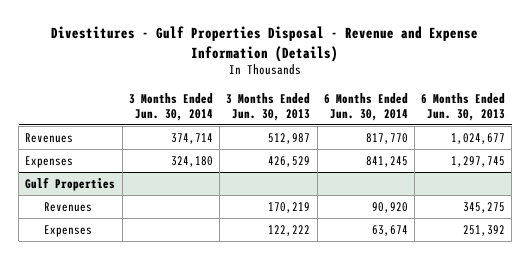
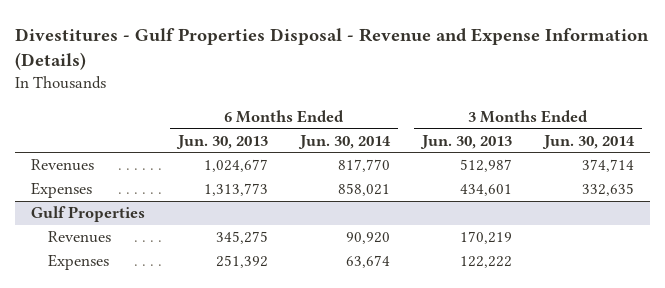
[170,156,213,168] 324,180 -> [581,183,634,197] 332,635
[268,156,311,168] 426,529 -> [459,184,512,197] 434,601
[365,156,408,168] 841,245 -> [337,183,390,197] 858,021
[451,156,506,168] 1,297,745 -> [203,183,268,197] 1,313,773

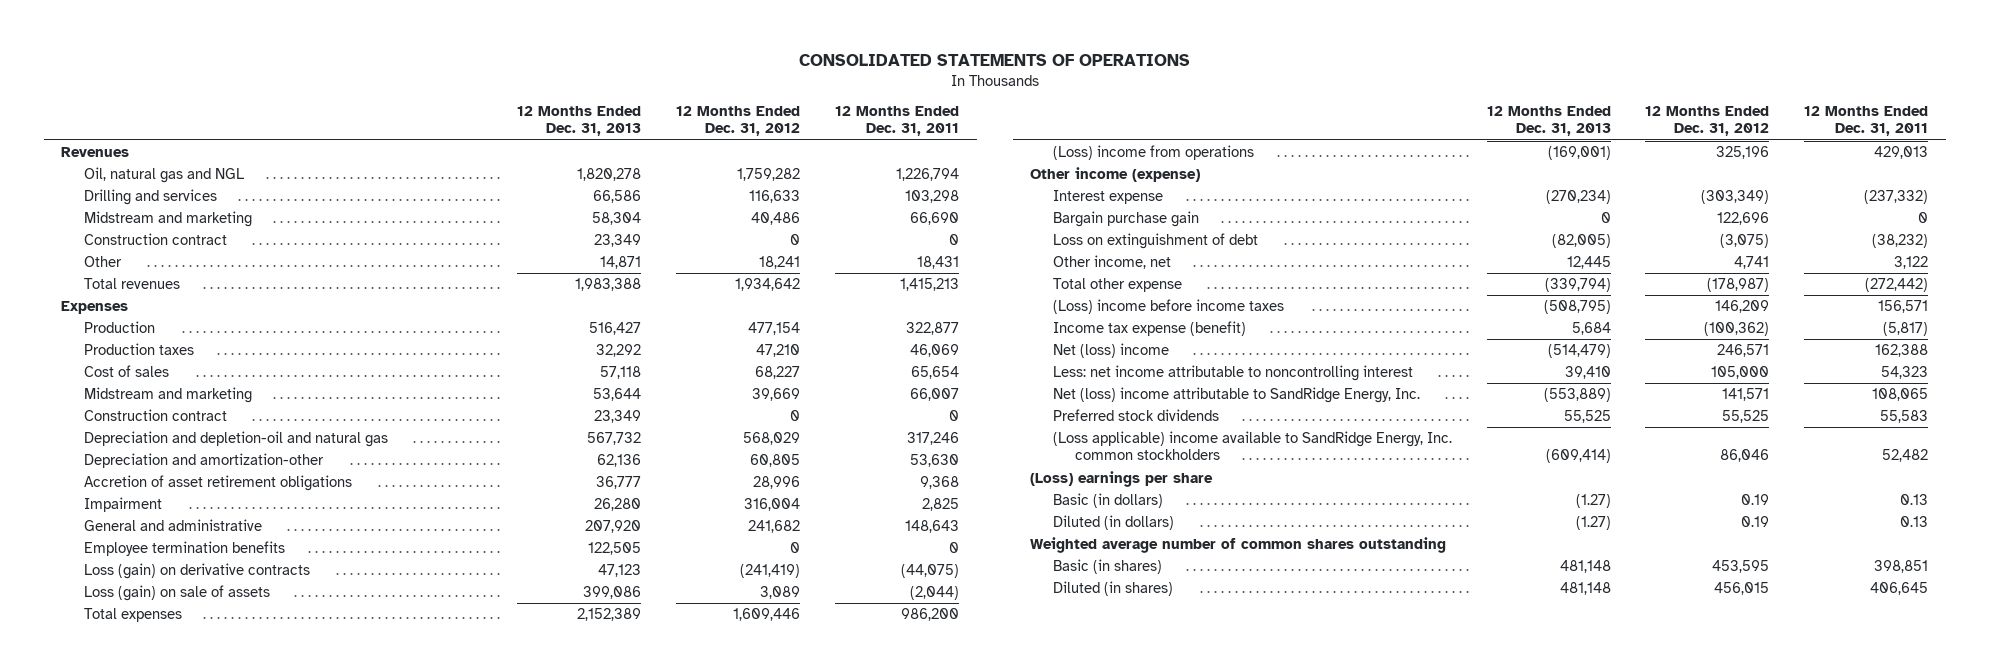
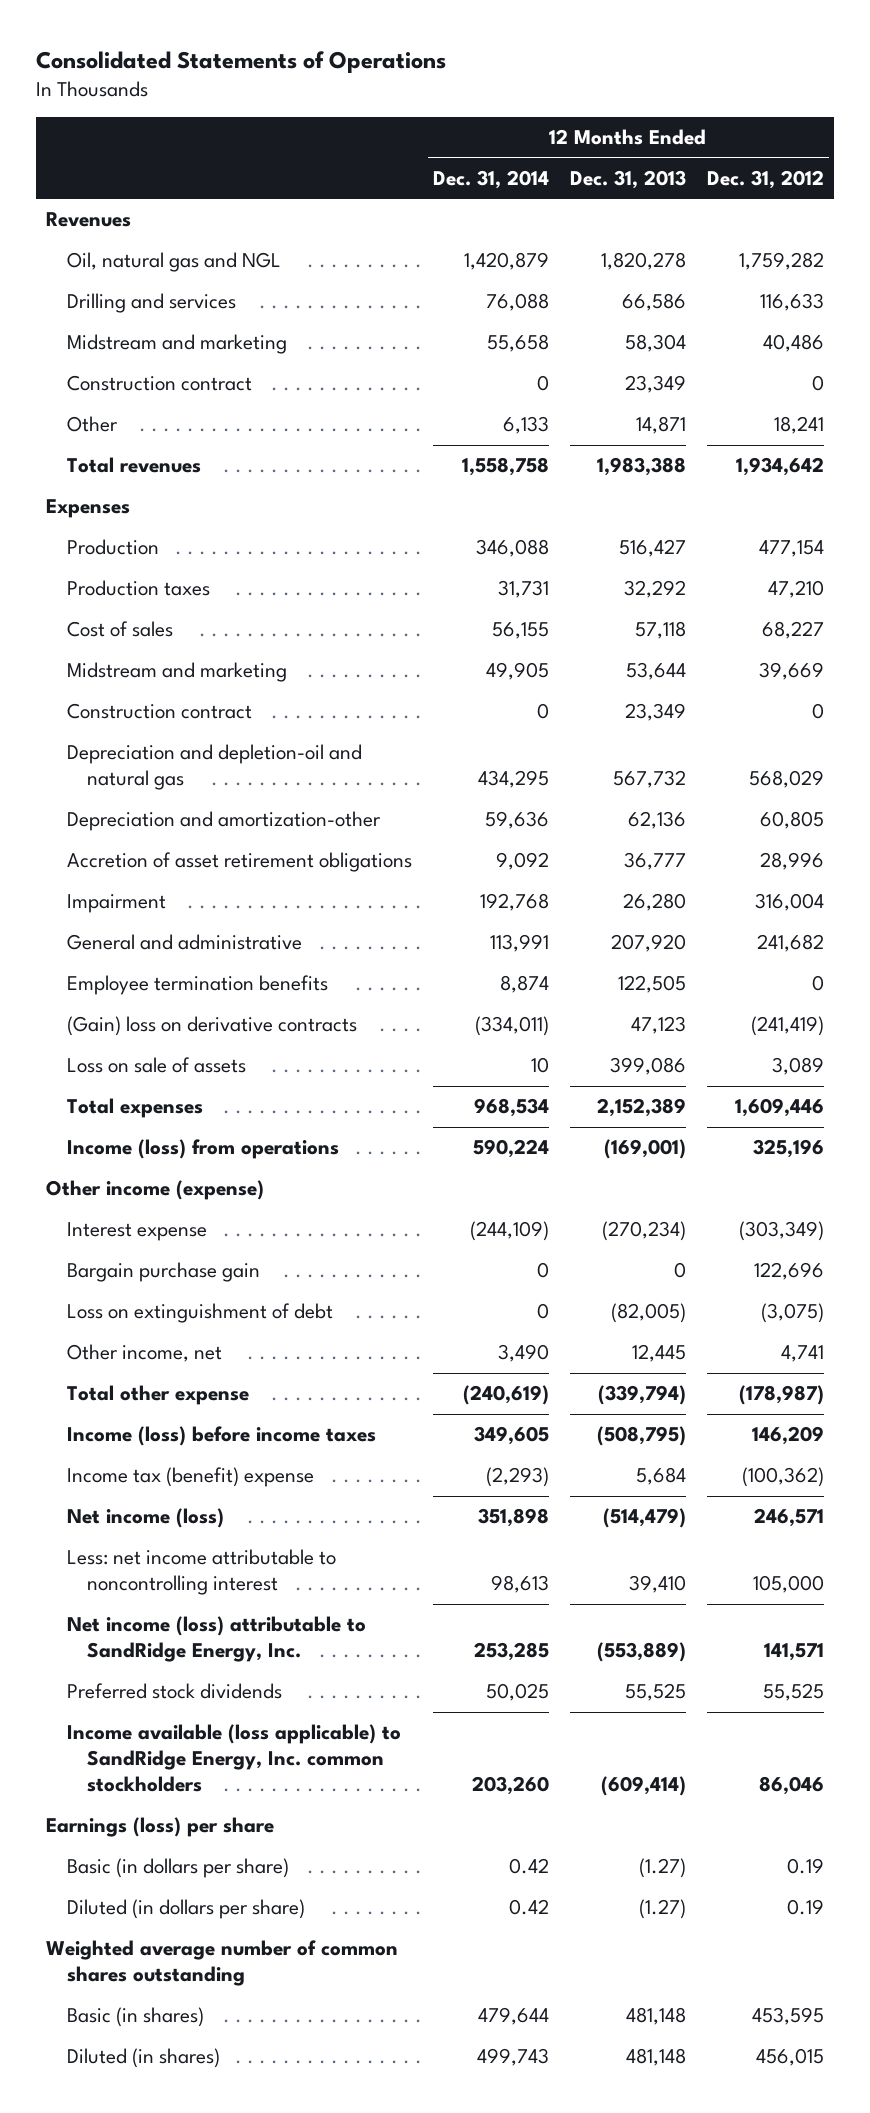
[798,54,1190,67] CONSOLIDATED STATEMENTS OF OPERATIONS -> [35,51,446,74] Consolidated Statements of Operations
[835,106,960,137] 12 Months Ended Dec. 31, 2011 -> none
none -> [432,169,549,189] Dec. 31, 2014
[83,563,310,580] Loss (gain) on derivative contracts -> [66,1016,357,1037] (Gain) loss on derivative contracts
[83,585,270,602] Loss (gain) on sale of assets -> [66,1057,246,1074] Loss on sale of assets
[1052,145,1254,161] (Loss) income from operations -> [66,1139,339,1160] Income (loss) from operations
[1052,299,1284,315] (Loss) income before income taxes -> [66,1426,376,1447] Income (loss) before income taxes
[1052,321,1246,337] Income tax expense (benefit) -> [66,1467,314,1488] Income tax (benefit) expense
[1052,343,1169,359] Net (loss) income -> [66,1508,224,1529] Net income (loss)
[1052,387,1420,404] Net (loss) income attributable to SandRidge Energy, Inc. -> [66,1616,366,1663] Net income (loss) attributable to SandRidge Energy, Inc.
[1052,431,1452,461] (Loss applicable) income available to SandRidge Energy, Inc. common stockholders -> [66,1724,401,1793] Income available (loss applicable) to SandRidge Energy, Inc. common stockholders
[1030,471,1214,488] (Loss) earnings per share -> [46,1817,275,1838] Earnings (loss) per share
[1052,493,1163,509] Basic (in dollars) -> [66,1858,289,1879] Basic (in dollars per share)
[1052,515,1174,531] Diluted (in dollars) -> [66,1899,305,1920] Diluted (in dollars per share)

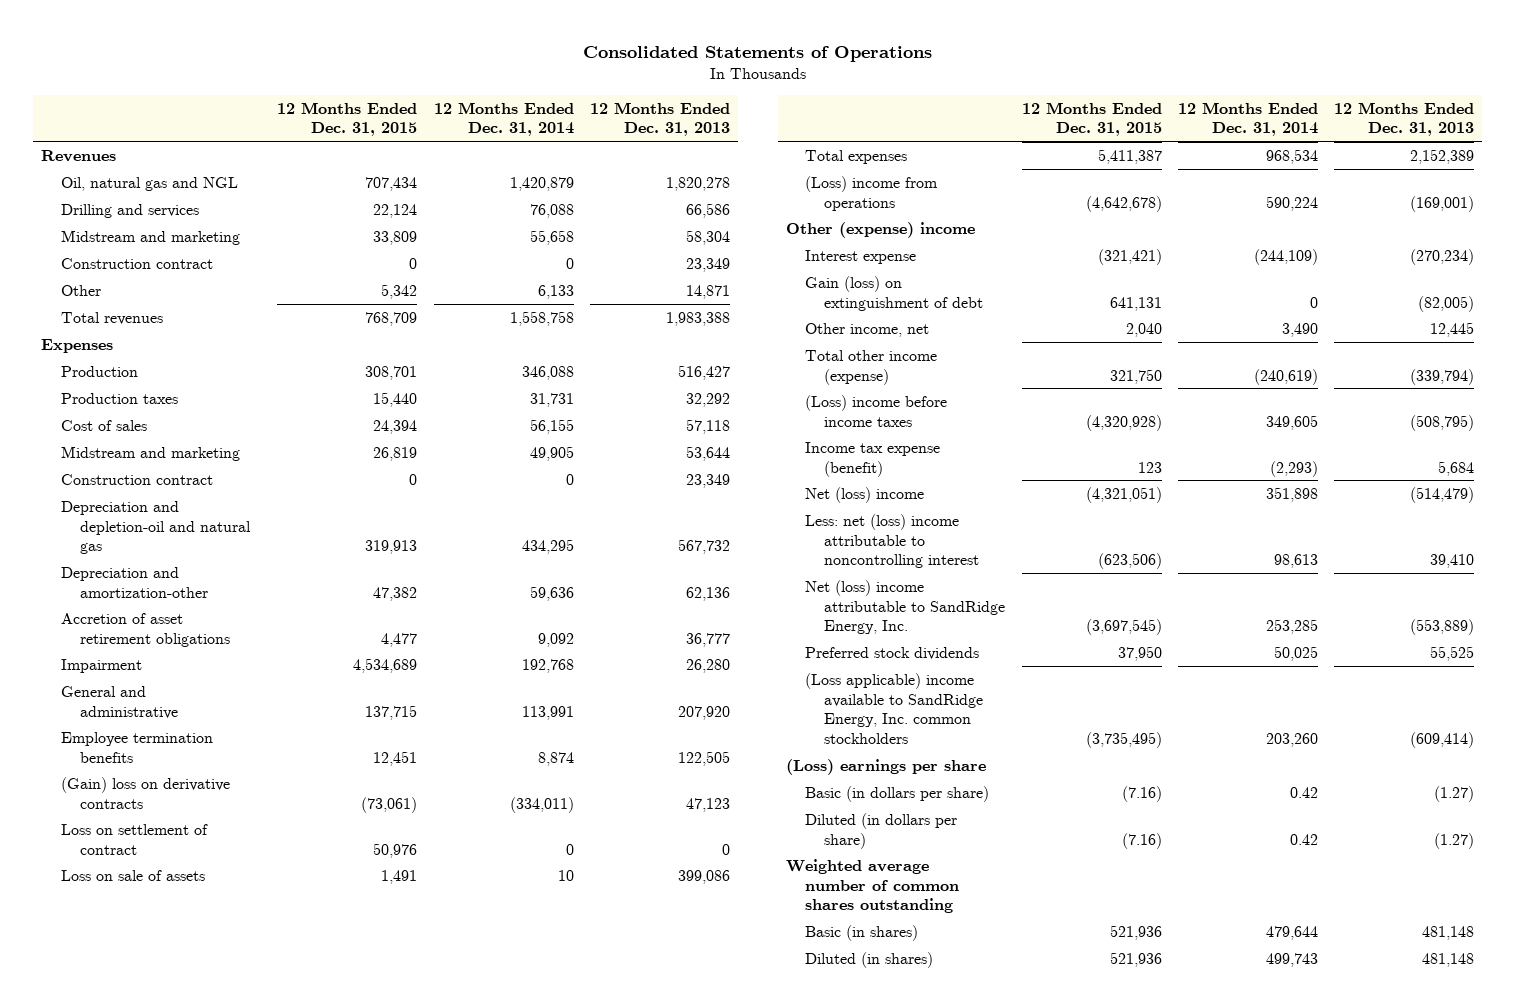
[706,169,824,189] Dec. 31, 2012 -> none
none -> [277,101,418,137] 12 Months Ended Dec. 31, 2015
none -> [60,823,208,855] Loss on settlement of contract
[66,1139,339,1160] Income (loss) from operations -> [805,175,939,211] (Loss) income from operations
[46,1180,265,1201] Other income (expense) -> [785,221,975,238] Other (expense) income
[66,1262,260,1283] Bargain purchase gain -> none
[66,1303,333,1324] Loss on extinguishment of debt -> [805,275,984,311] Gain (loss) on extinguishment of debt
[66,1385,249,1406] Total other expense -> [805,349,938,385] Total other income (expense)
[66,1426,376,1447] Income (loss) before income taxes -> [805,394,948,427] (Loss) income before income taxes
[66,1467,314,1488] Income tax (benefit) expense -> [805,441,941,477] Income tax expense (benefit)
[66,1508,224,1529] Net income (loss) -> [805,486,925,503] Net (loss) income
[66,1549,336,1596] Less: net income attributable to noncontrolling interest -> [805,513,980,569] Less: net (loss) income attributable to noncontrolling interest
[66,1616,366,1663] Net income (loss) attributable to SandRidge Energy, Inc. -> [805,579,1006,635] Net (loss) income attributable to SandRidge Energy, Inc.
[66,1724,401,1793] Income available (loss applicable) to SandRidge Energy, Inc. common stockholders -> [805,672,984,745] (Loss applicable) income available to SandRidge Energy, Inc. common stockholders
[46,1817,275,1838] Earnings (loss) per share -> [785,758,986,775] (Loss) earnings per share

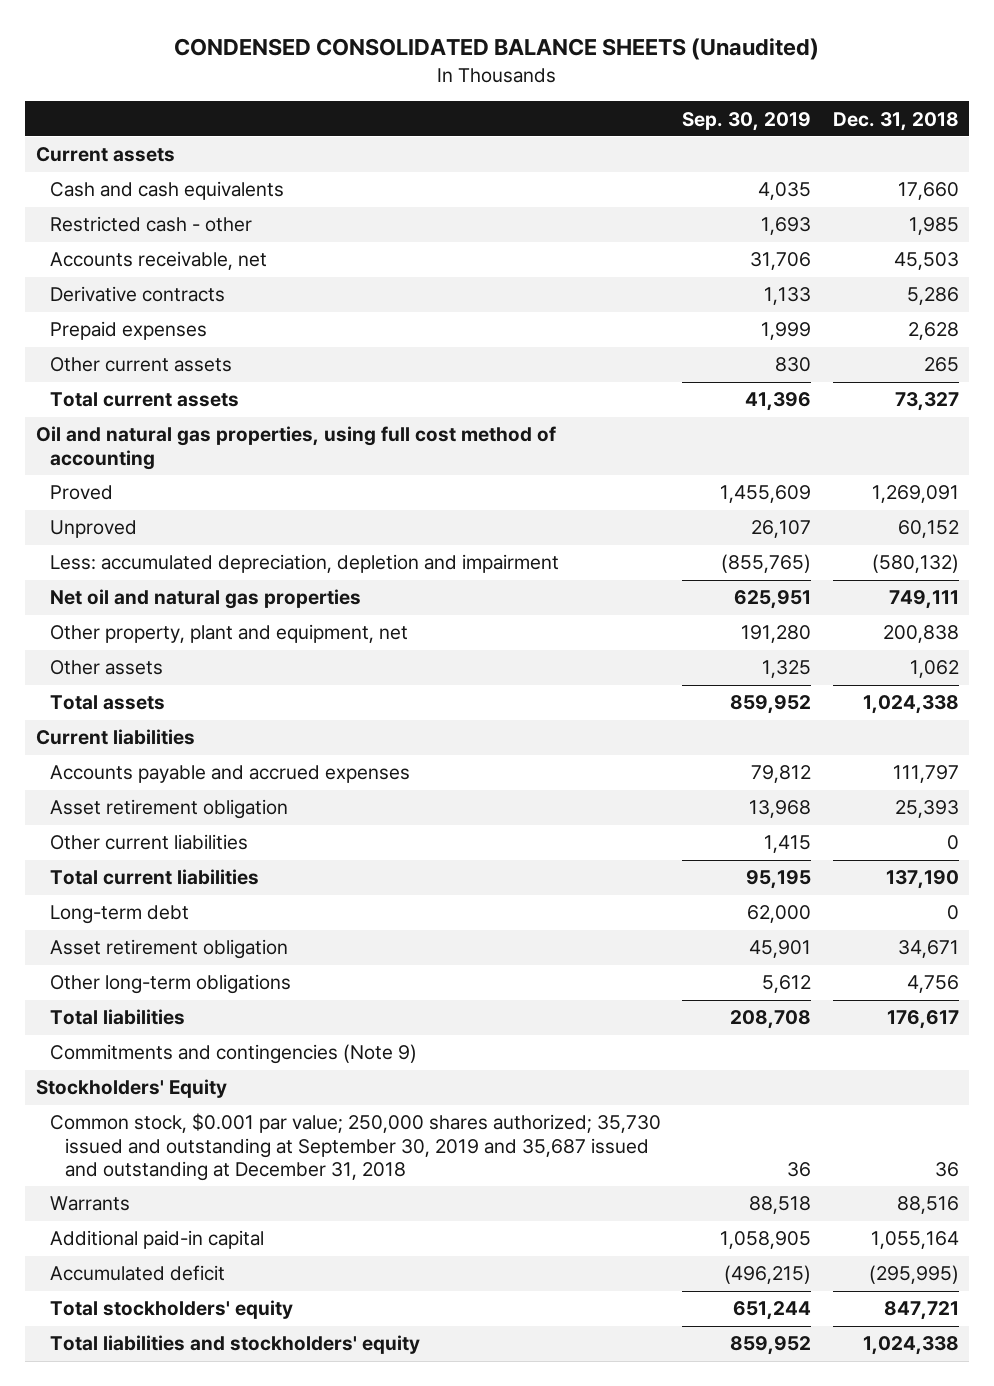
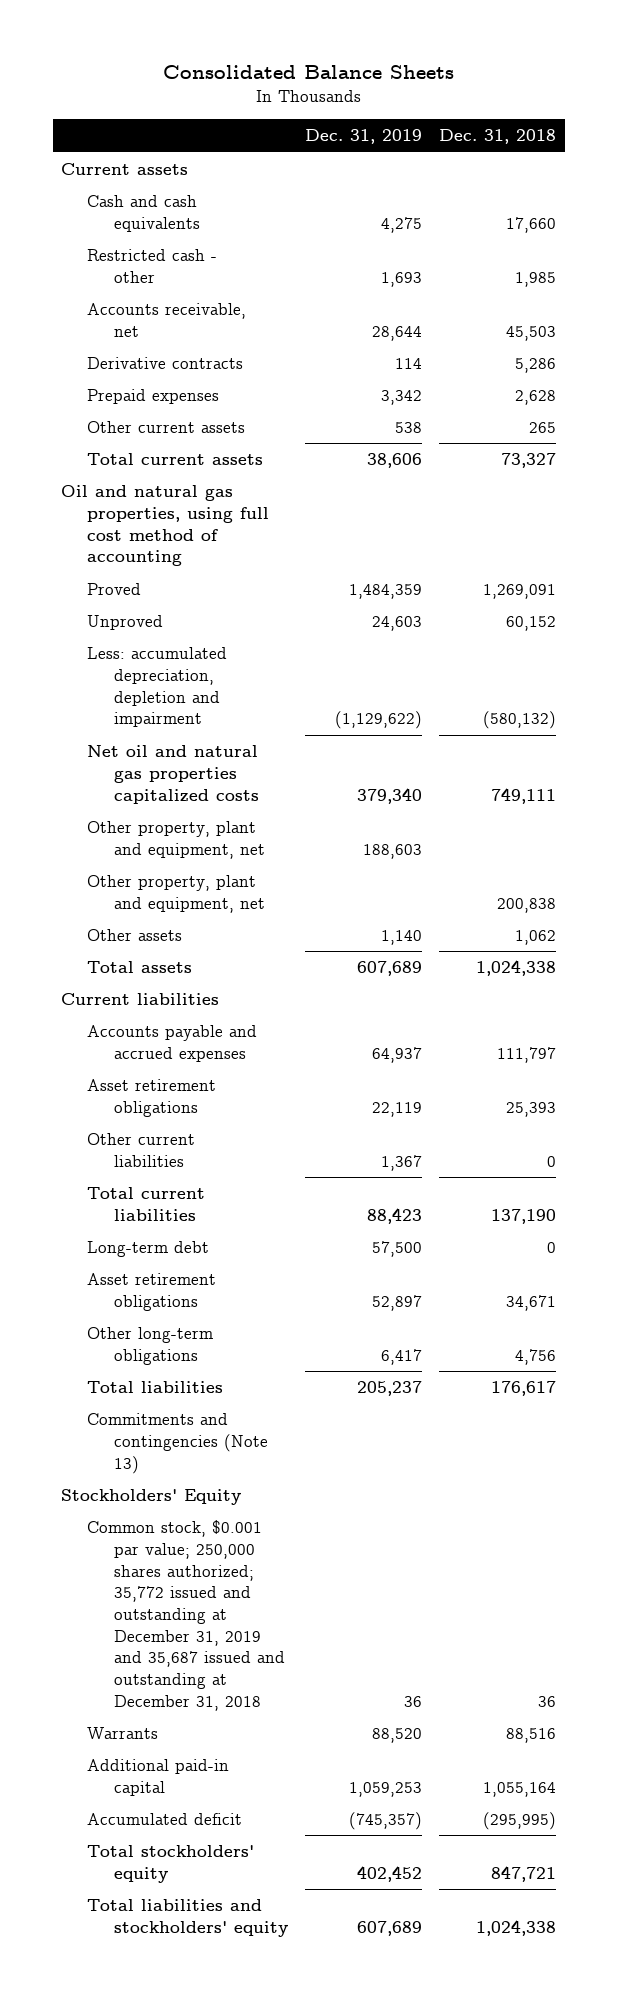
[174,38,820,61] CONDENSED CONSOLIDATED BALANCE SHEETS (Unaudited) -> [162,65,454,80] Consolidated Balance Sheets
[682,111,812,131] Sep. 30, 2019 -> none
none -> [304,129,422,145] Dec. 31, 2019
[50,589,362,610] Net oil and natural gas properties -> [87,745,259,804] Net oil and natural gas properties capitalized costs
none -> [87,821,265,859] Other property, plant and equipment, net
[50,799,289,820] Asset retirement obligation -> [87,1079,217,1117] Asset retirement obligations
[50,939,289,960] Asset retirement obligation -> [87,1273,217,1311] Asset retirement obligations
[50,1044,418,1065] Commitments and contingencies (Note 9) -> [87,1413,268,1474] Commitments and contingencies (Note 13)
[50,1113,662,1181] Common stock, $0.001 par value; 250,000 shares authorized; 35,730 issued and outstanding at September 30, 2019 and 35,687 issued and outstanding at December 31, 2018 -> [87,1520,285,1711] Common stock, $0.001 par value; 250,000 shares authorized; 35,772 issued and outstanding at December 31, 2019 and 35,687 issued and outstanding at December 31, 2018

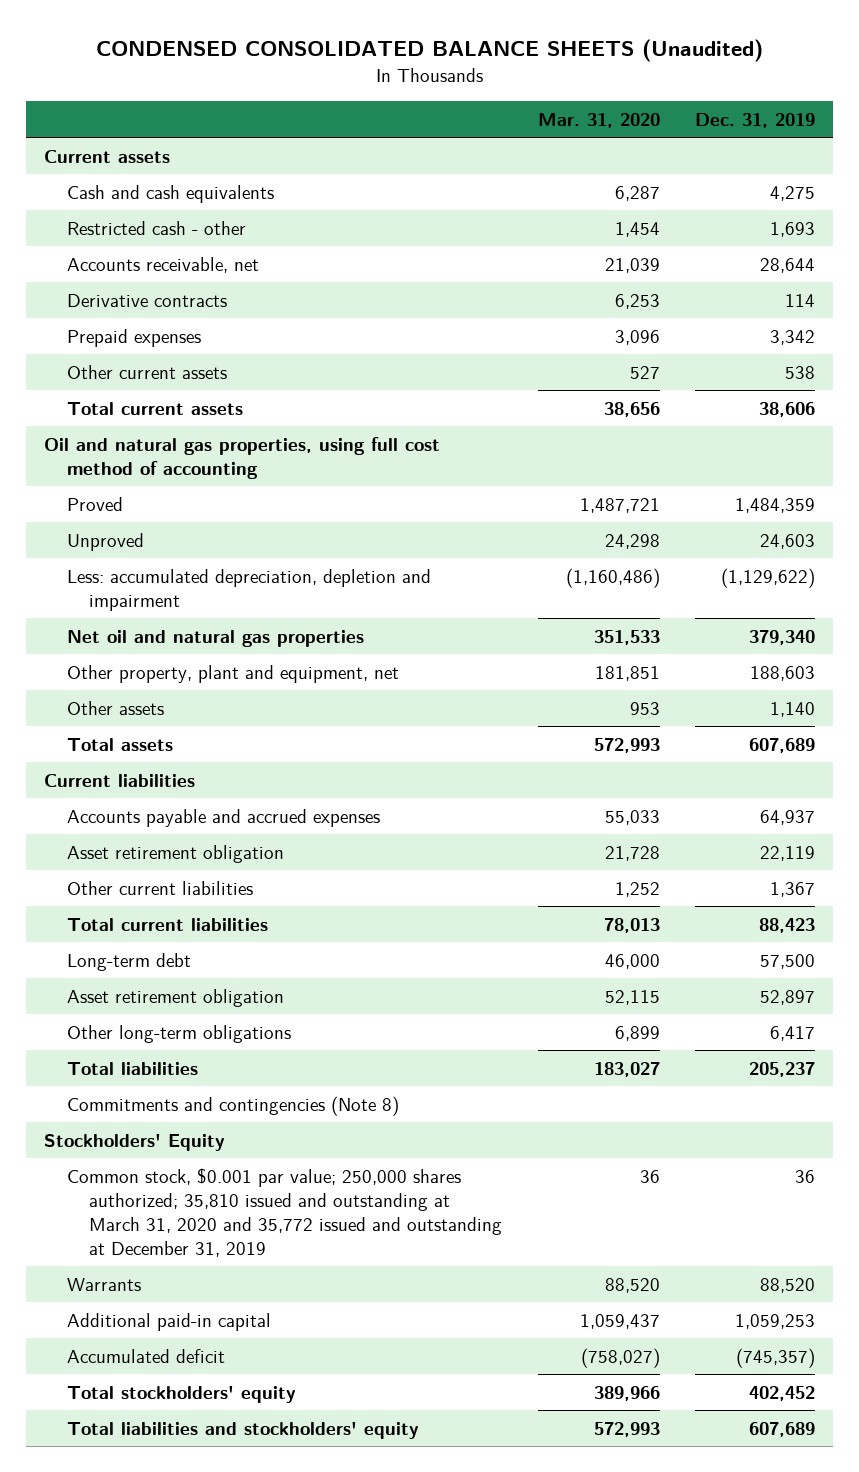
[162,65,454,80] Consolidated Balance Sheets -> [95,39,763,63] CONDENSED CONSOLIDATED BALANCE SHEETS (Unaudited)
[439,129,557,145] Dec. 31, 2018 -> none
none -> [537,113,660,129] Mar. 31, 2020
[87,745,259,804] Net oil and natural gas properties capitalized costs -> [66,629,364,647] Net oil and natural gas properties
[87,875,265,913] Other property, plant and equipment, net -> none
[87,1079,217,1117] Asset retirement obligations -> [66,844,284,863] Asset retirement obligation
[87,1273,217,1311] Asset retirement obligations -> [66,988,284,1007] Asset retirement obligation
[87,1413,268,1474] Commitments and contingencies (Note 13) -> [66,1095,399,1116] Commitments and contingencies (Note 8)
[87,1520,285,1711] Common stock, $0.001 par value; 250,000 shares authorized; 35,772 issued and outstanding at December 31, 2019 and 35,687 issued and outstanding at December 31, 2018 -> [66,1167,503,1258] Common stock, $0.001 par value; 250,000 shares authorized; 35,810 issued and outstanding at March 31, 2020 and 35,772 issued and outstanding at December 31, 2019

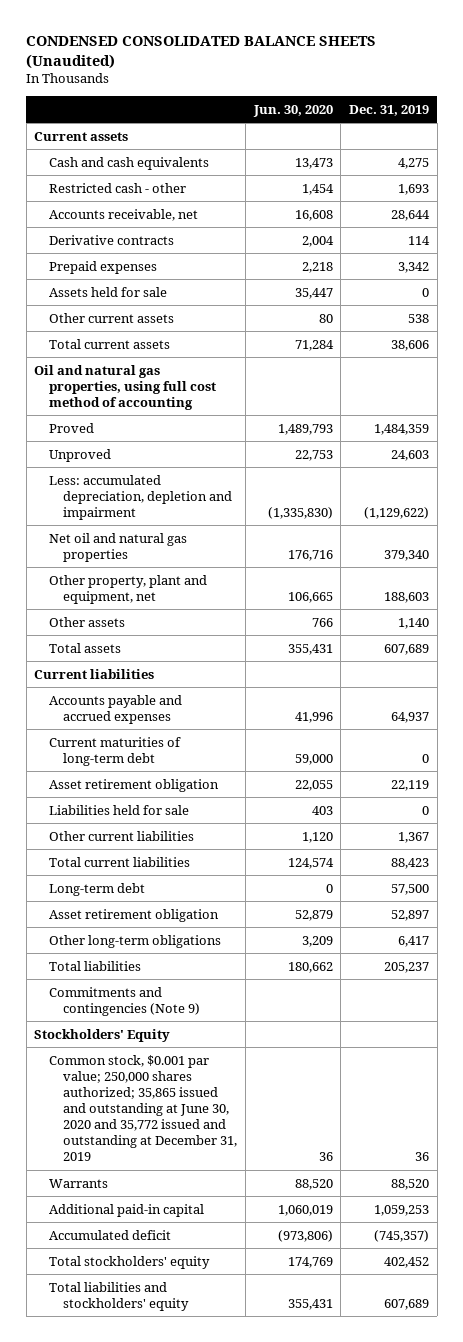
[537,113,660,129] Mar. 31, 2020 -> none
none -> [252,104,333,117] Jun. 30, 2020
none -> [48,286,167,297] Assets held for sale
none -> [48,736,181,766] Current maturities of long-term debt
none -> [48,804,189,815] Liabilities held for sale
[66,1095,399,1116] Commitments and contingencies (Note 8) -> [48,986,201,1016] Commitments and contingencies (Note 9)
[66,1167,503,1258] Common stock, $0.001 par value; 250,000 shares authorized; 35,810 issued and outstanding at March 31, 2020 and 35,772 issued and outstanding at December 31, 2019 -> [48,1054,238,1162] Common stock, $0.001 par value; 250,000 shares authorized; 35,865 issued and outstanding at June 30, 2020 and 35,772 issued and outstanding at December 31, 2019

